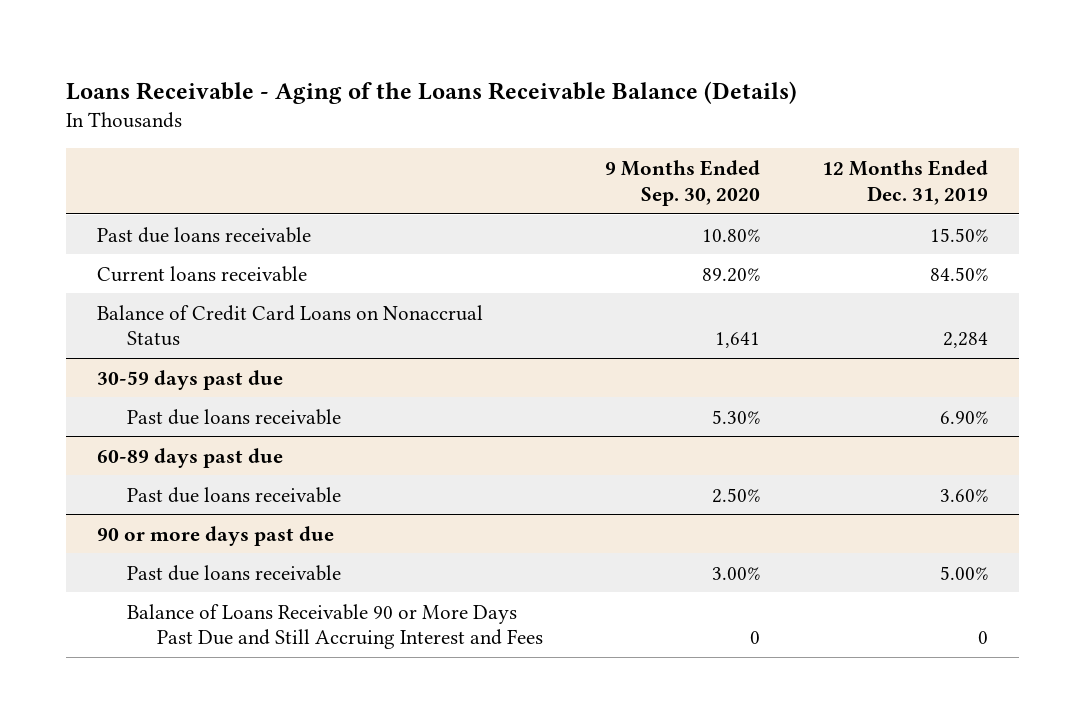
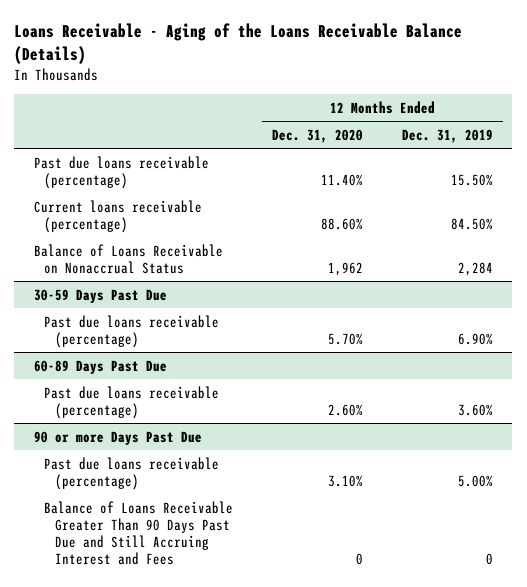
[605,159,761,206] 9 Months Ended Sep. 30, 2020 -> none
none -> [272,129,364,144] Dec. 31, 2020
[96,226,311,243] Past due loans receivable -> [33,155,209,189] Past due loans receivable (percentage)
[96,265,307,282] Current loans receivable -> [33,199,202,233] Current loans receivable (percentage)
[96,304,483,347] Balance of Credit Card Loans on Nonaccrual Status -> [33,243,223,274] Balance of Loans Receivable on Nonaccrual Status
[96,369,283,390] 30-59 days past due -> [33,288,167,303] 30-59 Days Past Due
[127,408,342,425] Past due loans receivable -> [44,314,220,348] Past due loans receivable (percentage)
[96,447,283,468] 60-89 days past due -> [33,359,167,374] 60-89 Days Past Due
[127,486,342,503] Past due loans receivable -> [44,385,220,419] Past due loans receivable (percentage)
[96,525,334,546] 90 or more days past due -> [33,430,202,445] 90 or more Days Past Due
[127,564,342,581] Past due loans receivable -> [44,456,220,490] Past due loans receivable (percentage)
[127,603,544,650] Balance of Loans Receivable 90 or More Days Past Due and Still Accruing Interest and Fees -> [44,500,234,566] Balance of Loans Receivable Greater Than 90 Days Past Due and Still Accruing Interest and Fees

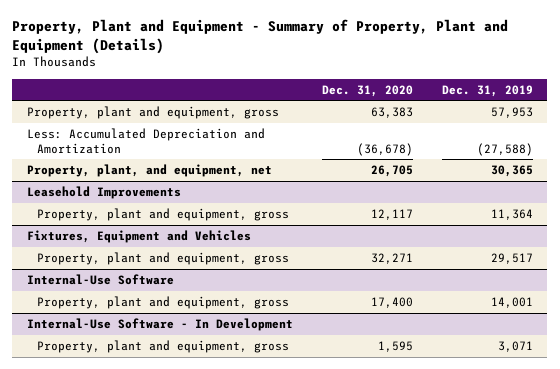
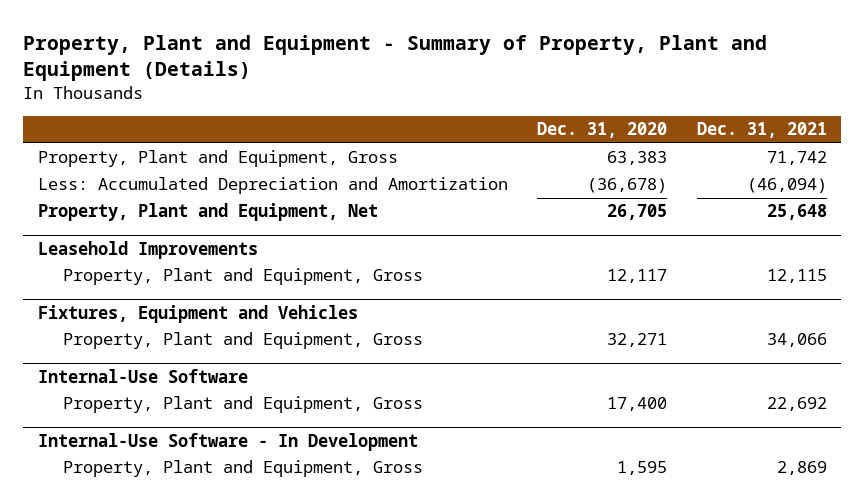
[441,84,533,97] Dec. 31, 2019 -> none
none -> [696,122,827,139] Dec. 31, 2021
[26,106,279,120] Property, plant and equipment, gross -> [37,150,398,168] Property, Plant and Equipment, Gross
[26,164,272,178] Property, plant, and equipment, net -> [37,203,378,222] Property, Plant and Equipment, Net
[36,208,289,222] Property, plant and equipment, gross -> [62,268,423,286] Property, Plant and Equipment, Gross
[36,252,289,266] Property, plant and equipment, gross -> [62,332,423,350] Property, Plant and Equipment, Gross
[36,296,289,310] Property, plant and equipment, gross -> [62,396,423,414] Property, Plant and Equipment, Gross
[36,340,289,354] Property, plant and equipment, gross -> [62,460,423,478] Property, Plant and Equipment, Gross

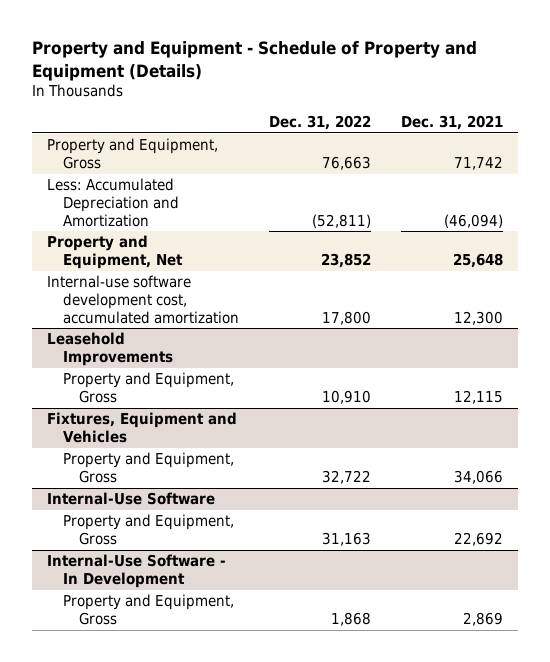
[23,34,768,81] Property, Plant and Equipment - Summary of Property, Plant and Equipment (Details) -> [31,41,477,81] Property and Equipment - Schedule of Property and Equipment (Details)
[537,122,668,139] Dec. 31, 2020 -> none
none -> [268,115,371,131] Dec. 31, 2022
[37,150,398,168] Property, Plant and Equipment, Gross -> [46,138,218,169] Property and Equipment, Gross
[37,203,378,222] Property, Plant and Equipment, Net -> [46,235,183,269] Property and Equipment, Net
none -> [46,275,239,324] Internal-use software development cost, accumulated amortization
[62,268,423,286] Property, Plant and Equipment, Gross -> [62,372,234,403] Property and Equipment, Gross
[62,332,423,350] Property, Plant and Equipment, Gross -> [62,452,234,483] Property and Equipment, Gross
[62,396,423,414] Property, Plant and Equipment, Gross -> [62,514,234,545] Property and Equipment, Gross
[62,460,423,478] Property, Plant and Equipment, Gross -> [62,594,234,625] Property and Equipment, Gross

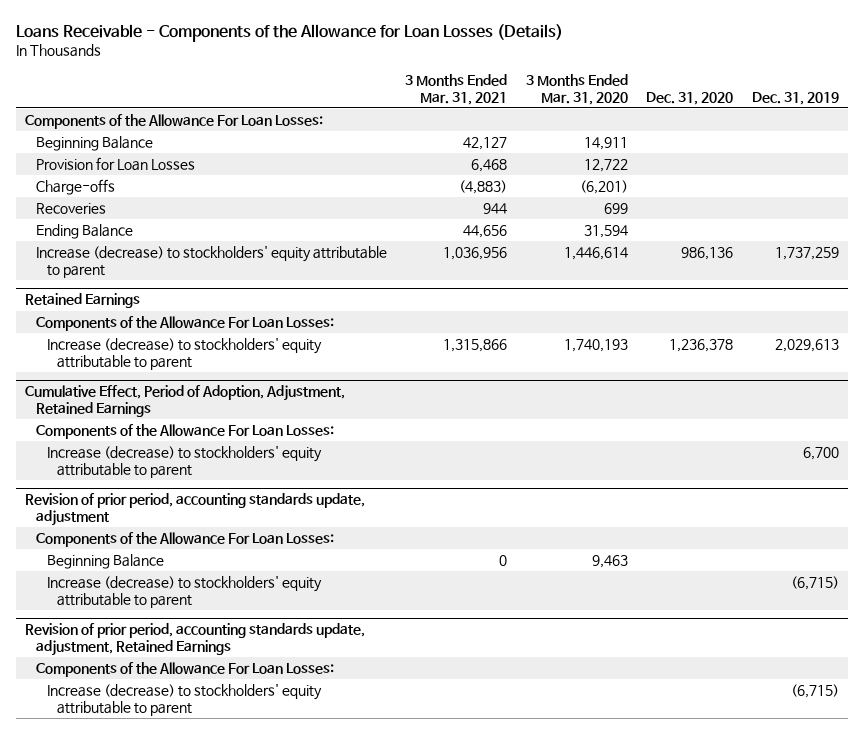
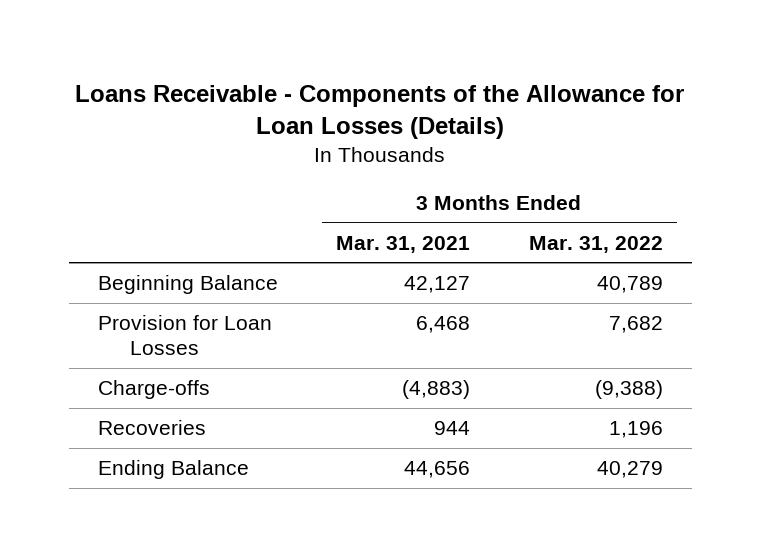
[525,73,628,105] 3 Months Ended Mar. 31, 2020 -> none
[646,91,734,105] Dec. 31, 2020 -> none
[751,91,839,105] Dec. 31, 2019 -> none
none -> [528,235,663,253] Mar. 31, 2022
[25,114,324,130] Components of the Allowance For Loan Losses: -> none
[35,246,387,278] Increase (decrease) to stockholders' equity attributable to parent -> none
[25,293,141,309] Retained Earnings -> none
[35,316,334,332] Components of the Allowance For Loan Losses: -> none
[46,338,322,370] Increase (decrease) to stockholders' equity attributable to parent -> none
[25,385,346,417] Cumulative Effect, Period of Adoption, Adjustment, Retained Earnings -> none
[35,424,334,440] Components of the Allowance For Loan Losses: -> none
[46,446,322,478] Increase (decrease) to stockholders' equity attributable to parent -> none
[25,493,366,526] Revision of prior period, accounting standards update, adjustment -> none
[35,532,334,548] Components of the Allowance For Loan Losses: -> none
[46,554,164,570] Beginning Balance -> none
[46,576,322,608] Increase (decrease) to stockholders' equity attributable to parent -> none
[25,623,366,656] Revision of prior period, accounting standards update, adjustment, Retained Earnings -> none
[35,662,334,678] Components of the Allowance For Loan Losses: -> none
[46,684,322,716] Increase (decrease) to stockholders' equity attributable to parent -> none

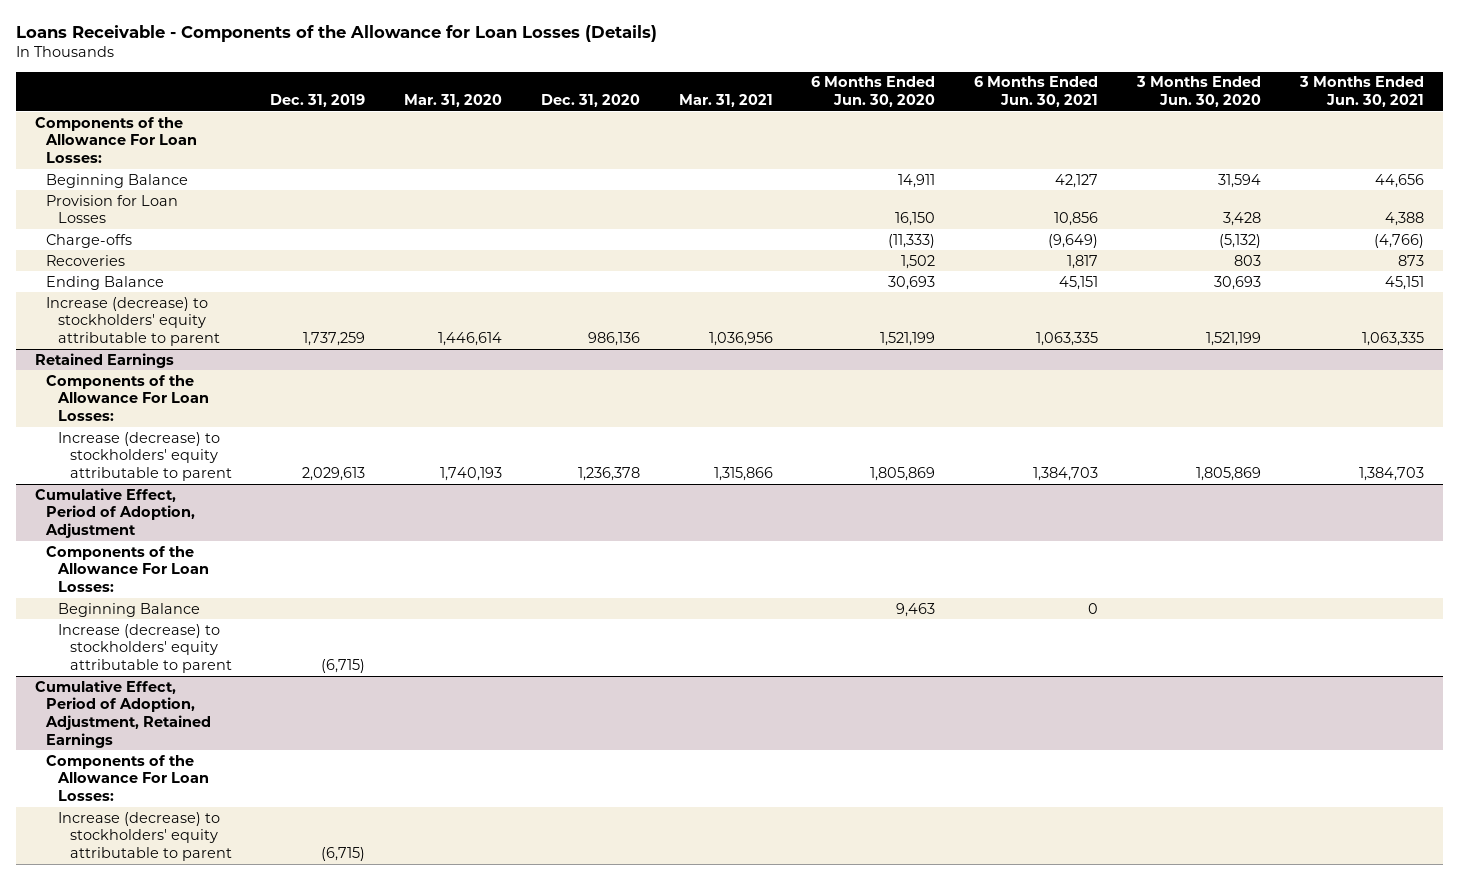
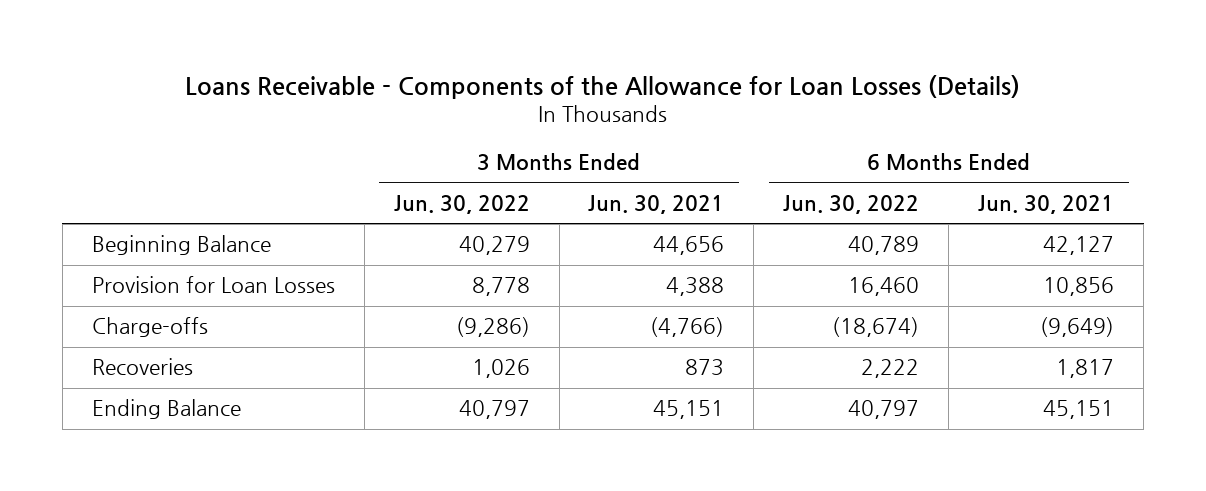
[270,94,366,108] Dec. 31, 2019 -> none
[404,94,503,108] Mar. 31, 2020 -> none
[540,94,640,108] Dec. 31, 2020 -> none
[678,94,773,108] Mar. 31, 2021 -> none
[811,76,936,108] 6 Months Ended Jun. 30, 2020 -> none
[1135,76,1261,108] 3 Months Ended Jun. 30, 2020 -> none
none -> [393,194,530,214] Jun. 30, 2022
none -> [783,194,920,214] Jun. 30, 2022
[34,116,198,164] Components of the Allowance For Loan Losses: -> none
[46,296,221,347] Increase (decrease) to stockholders' equity attributable to parent -> none
[34,352,174,368] Retained Earnings -> none
[46,374,210,422] Components of the Allowance For Loan Losses: -> none
[58,431,232,482] Increase (decrease) to stockholders' equity attributable to parent -> none
[34,487,196,539] Cumulative Effect, Period of Adoption, Adjustment -> none
[46,545,210,593] Components of the Allowance For Loan Losses: -> none
[58,602,201,617] Beginning Balance -> none
[58,623,232,674] Increase (decrease) to stockholders' equity attributable to parent -> none
[34,679,212,748] Cumulative Effect, Period of Adoption, Adjustment, Retained Earnings -> none
[46,754,210,802] Components of the Allowance For Loan Losses: -> none
[58,811,232,862] Increase (decrease) to stockholders' equity attributable to parent -> none

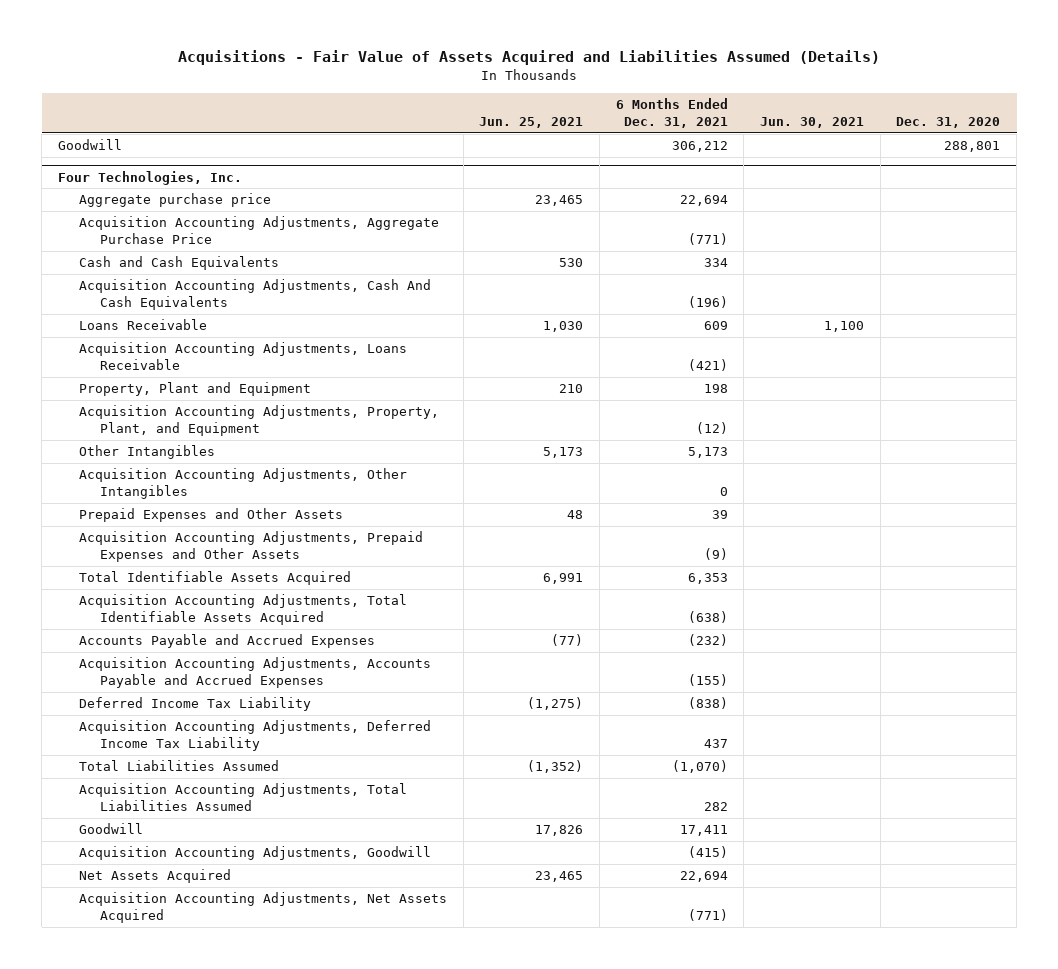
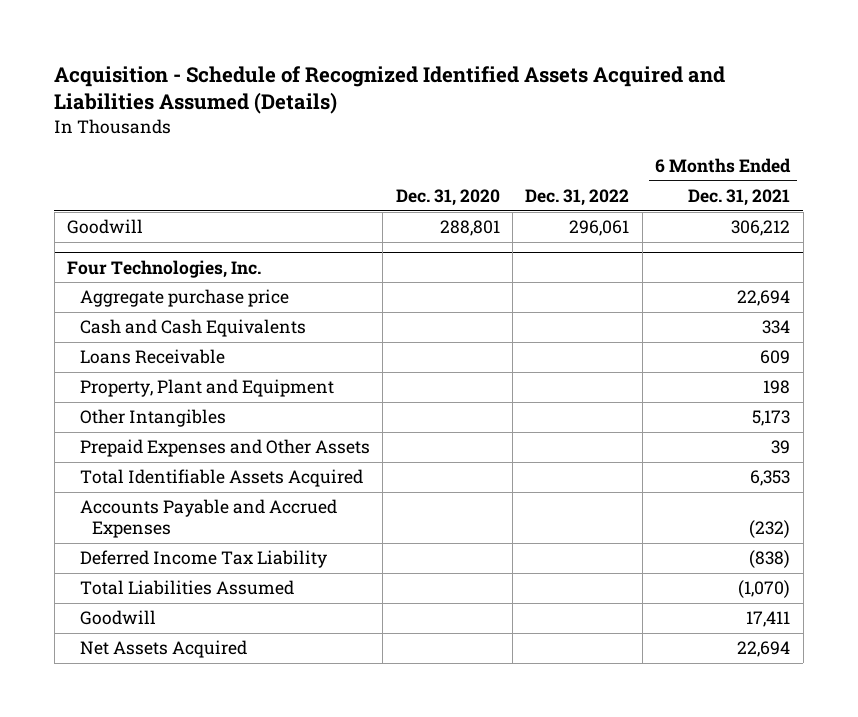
[178,50,881,66] Acquisitions - Fair Value of Assets Acquired and Liabilities Assumed (Details) -> [54,65,726,115] Acquisition - Schedule of Recognized Identified Assets Acquired and Liabilities Assumed (Details)
[479,117,584,129] Jun. 25, 2021 -> none
[760,117,865,129] Jun. 30, 2021 -> none
none -> [525,189,630,207] Dec. 31, 2022
[78,216,439,245] Acquisition Accounting Adjustments, Aggregate Purchase Price -> none
[78,279,431,311] Acquisition Accounting Adjustments, Cash And Cash Equivalents -> none
[78,342,407,371] Acquisition Accounting Adjustments, Loans Receivable -> none
[78,405,439,437] Acquisition Accounting Adjustments, Property, Plant, and Equipment -> none
[78,468,407,500] Acquisition Accounting Adjustments, Other Intangibles -> none
[78,531,423,563] Acquisition Accounting Adjustments, Prepaid Expenses and Other Assets -> none
[78,594,407,626] Acquisition Accounting Adjustments, Total Identifiable Assets Acquired -> none
[78,657,431,689] Acquisition Accounting Adjustments, Accounts Payable and Accrued Expenses -> none
[78,720,431,752] Acquisition Accounting Adjustments, Deferred Income Tax Liability -> none
[78,783,407,812] Acquisition Accounting Adjustments, Total Liabilities Assumed -> none
[78,846,431,861] Acquisition Accounting Adjustments, Goodwill -> none
[78,892,447,924] Acquisition Accounting Adjustments, Net Assets Acquired -> none

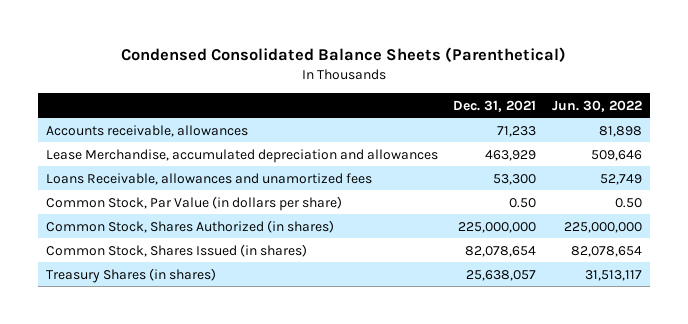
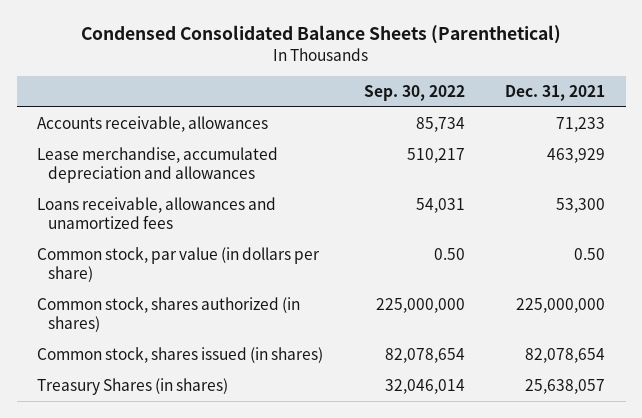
[552,99,643,112] Jun. 30, 2022 -> none
none -> [363,85,465,102] Sep. 30, 2022
[45,148,438,163] Lease Merchandise, accumulated depreciation and allowances -> [36,147,278,183] Lease merchandise, accumulated depreciation and allowances
[45,172,372,185] Loans Receivable, allowances and unamortized fees -> [36,197,276,229] Loans receivable, allowances and unamortized fees
[45,195,342,211] Common Stock, Par Value (in dollars per share) -> [36,247,320,282] Common stock, par value (in dollars per share)
[45,219,334,233] Common Stock, Shares Authorized (in shares) -> [36,297,300,332] Common stock, shares authorized (in shares)
[45,243,307,257] Common Stock, Shares Issued (in shares) -> [36,347,323,364] Common stock, shares issued (in shares)

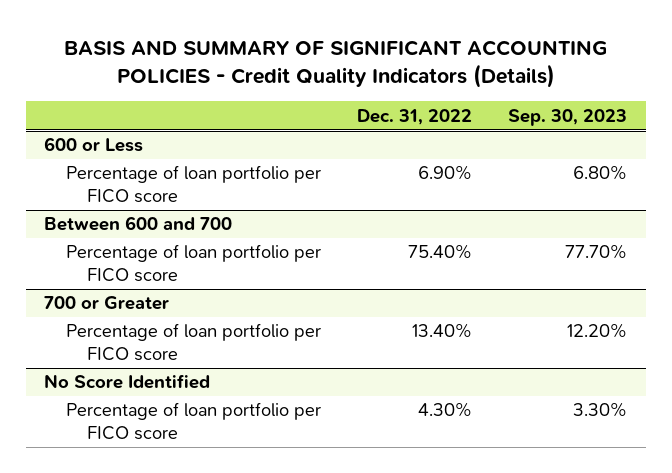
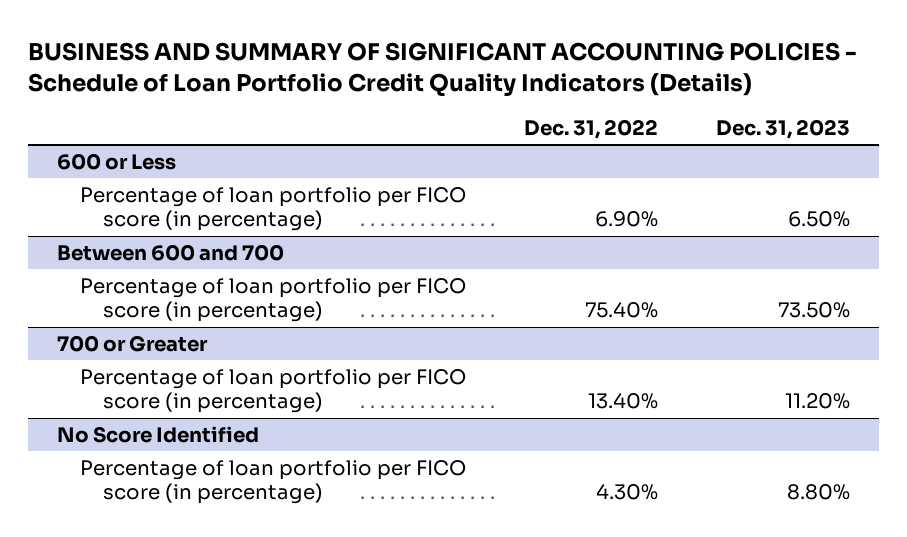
[63,39,607,89] BASIS AND SUMMARY OF SIGNIFICANT ACCOUNTING POLICIES - Credit Quality Indicators (Details) -> [28,41,858,98] BUSINESS AND SUMMARY OF SIGNIFICANT ACCOUNTING POLICIES - Schedule of Loan Portfolio Credit Quality Indicators (Details)
[508,108,628,126] Sep. 30, 2023 -> none
none -> [715,119,850,140] Dec. 31, 2023
[65,165,321,204] Percentage of loan portfolio per FICO score -> [79,186,466,232] Percentage of loan portfolio per FICO score (in percentage)
[65,244,321,283] Percentage of loan portfolio per FICO score -> [79,277,466,323] Percentage of loan portfolio per FICO score (in percentage)
[65,323,321,362] Percentage of loan portfolio per FICO score -> [79,368,466,414] Percentage of loan portfolio per FICO score (in percentage)
[65,402,321,441] Percentage of loan portfolio per FICO score -> [79,459,466,505] Percentage of loan portfolio per FICO score (in percentage)

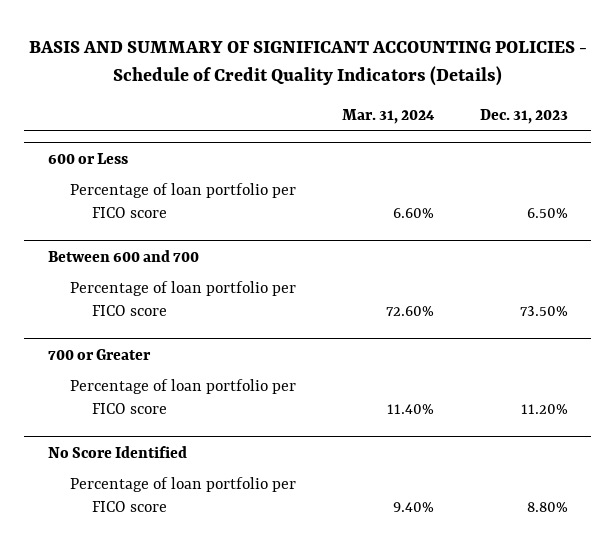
[28,41,858,98] BUSINESS AND SUMMARY OF SIGNIFICANT ACCOUNTING POLICIES - Schedule of Loan Portfolio Credit Quality Indicators (Details) -> [28,40,587,86] BASIS AND SUMMARY OF SIGNIFICANT ACCOUNTING POLICIES - Schedule of Credit Quality Indicators (Details)
[523,119,658,140] Dec. 31, 2022 -> none
none -> [341,109,435,125] Mar. 31, 2024
[79,186,466,232] Percentage of loan portfolio per FICO score (in percentage) -> [69,182,296,219] Percentage of loan portfolio per FICO score
[79,277,466,323] Percentage of loan portfolio per FICO score (in percentage) -> [69,280,296,317] Percentage of loan portfolio per FICO score
[79,368,466,414] Percentage of loan portfolio per FICO score (in percentage) -> [69,378,296,415] Percentage of loan portfolio per FICO score
[79,459,466,505] Percentage of loan portfolio per FICO score (in percentage) -> [69,476,296,513] Percentage of loan portfolio per FICO score

